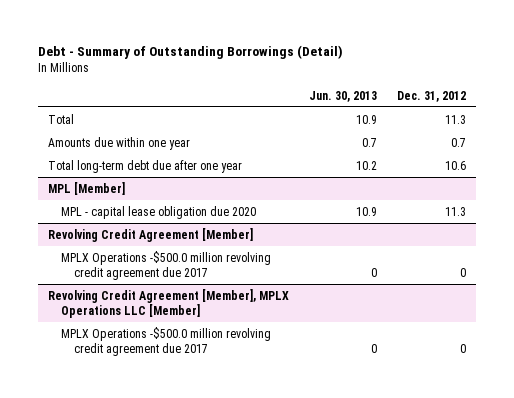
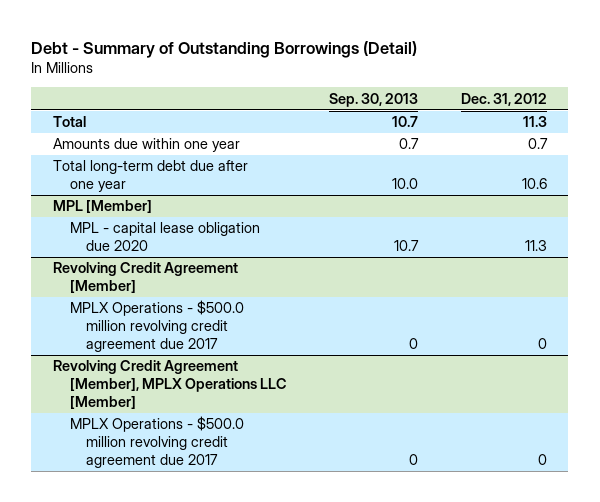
[309,90,378,102] Jun. 30, 2013 -> none
none -> [329,92,419,107] Sep. 30, 2013
[60,250,271,280] MPLX Operations -$500.0 million revolving credit agreement due 2017 -> [69,300,244,352] MPLX Operations - $500.0 million revolving credit agreement due 2017
[60,326,271,356] MPLX Operations -$500.0 million revolving credit agreement due 2017 -> [69,416,244,468] MPLX Operations - $500.0 million revolving credit agreement due 2017

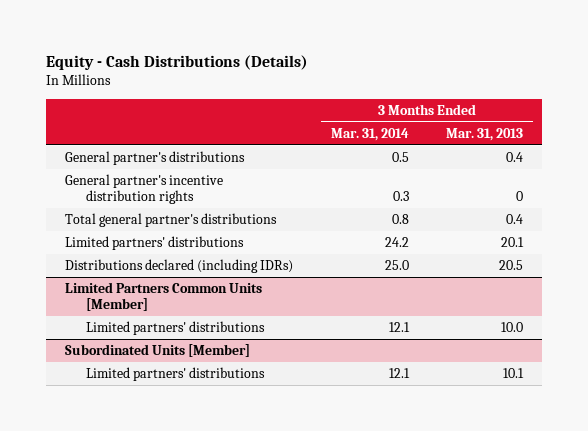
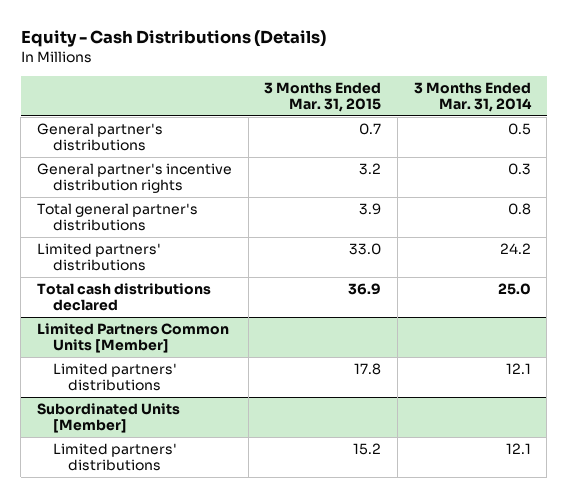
[446,127,524,141] Mar. 31, 2013 -> none
none -> [264,81,382,113] 3 Months Ended Mar. 31, 2015
[65,259,294,274] Distributions declared (including IDRs) -> [36,283,211,312] Total cash distributions declared

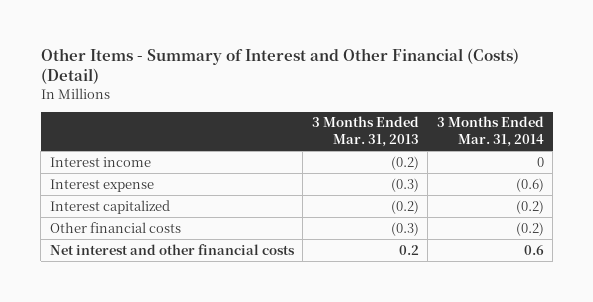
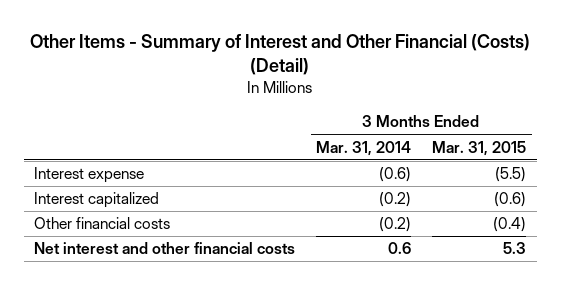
[311,116,419,148] 3 Months Ended Mar. 31, 2013 -> none
none -> [432,140,527,156] Mar. 31, 2015
[49,156,151,167] Interest income -> none

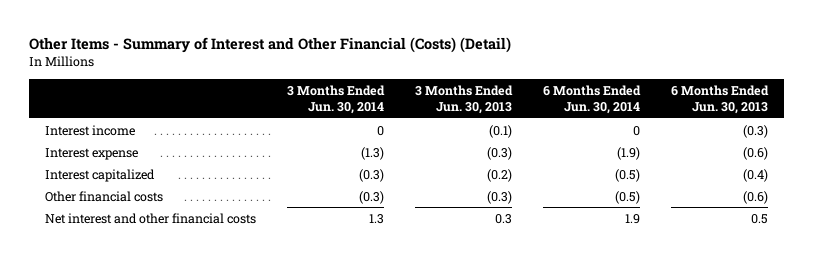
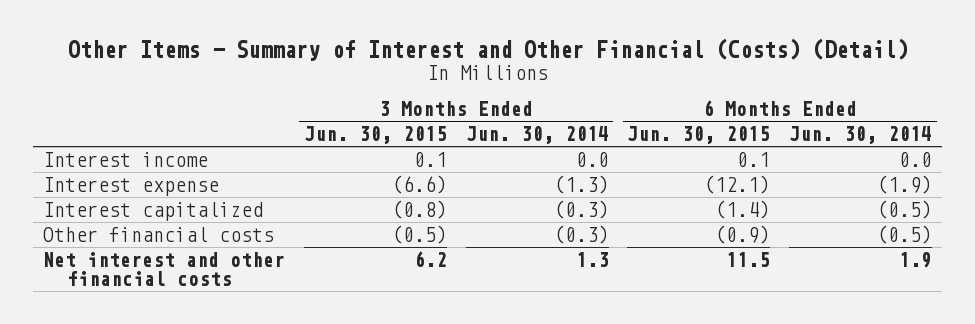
[414,84,513,115] 3 Months Ended Jun. 30, 2013 -> none
[671,84,770,115] 6 Months Ended Jun. 30, 2013 -> none
none -> [303,126,447,145] Jun. 30, 2015
none -> [627,126,771,145] Jun. 30, 2015
[376,125,384,136] 0 -> [575,152,609,168] 0.0
[632,125,640,136] 0 -> [899,152,933,168] 0.0

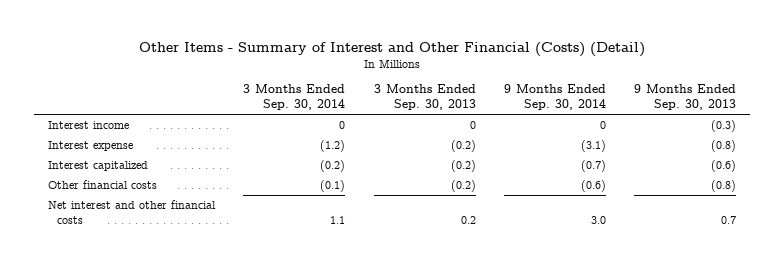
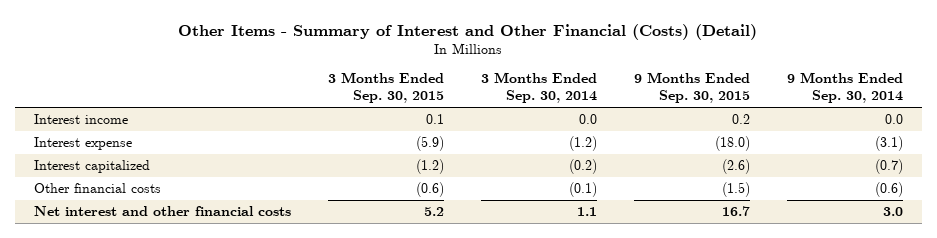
[373,84,476,111] 3 Months Ended Sep. 30, 2013 -> none
[633,84,736,111] 9 Months Ended Sep. 30, 2013 -> none
none -> [327,72,444,104] 3 Months Ended Sep. 30, 2015
none -> [634,72,751,104] 9 Months Ended Sep. 30, 2015
[339,120,346,129] 0 -> [578,114,597,125] 0.0
[599,120,606,129] 0 -> [885,114,904,125] 0.0

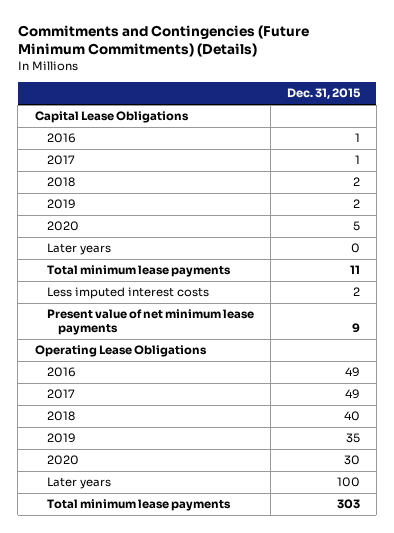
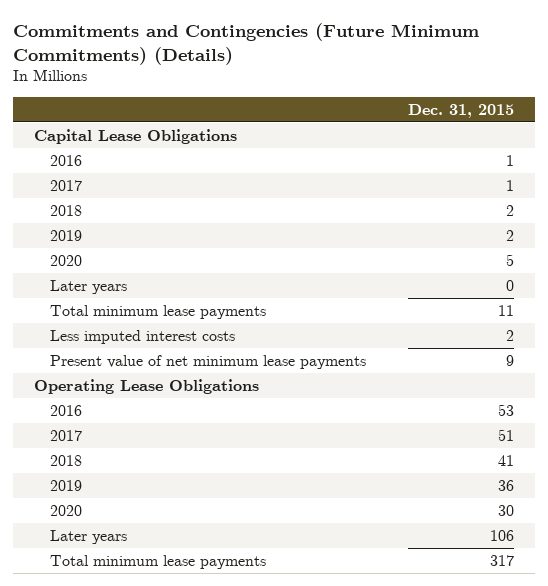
[344,367,360,378] 49 -> [498,403,515,416] 53
[344,389,360,400] 49 -> [498,428,515,441] 51
[343,411,360,422] 40 -> [498,454,515,466] 41
[345,433,360,444] 35 -> [498,479,515,491] 36
[336,477,360,488] 100 -> [490,529,515,541] 106
[336,499,360,510] 303 -> [490,554,515,566] 317

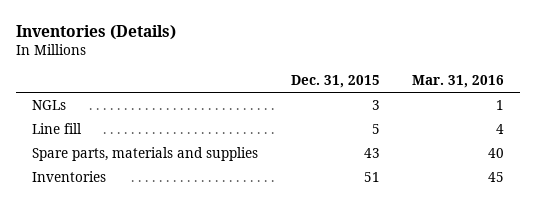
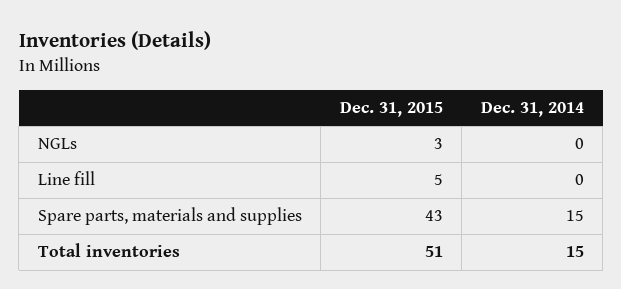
[412,74,505,88] Mar. 31, 2016 -> none
none -> [480,101,584,117] Dec. 31, 2014
[32,170,107,182] Inventories -> [37,243,180,258] Total inventories

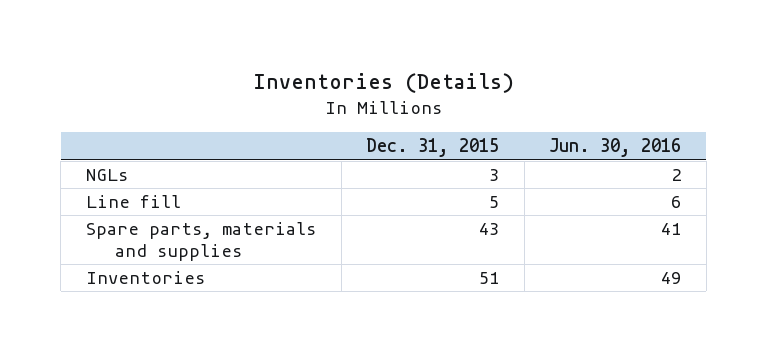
[480,101,584,117] Dec. 31, 2014 -> none
none -> [549,138,682,158] Jun. 30, 2016
[37,243,180,258] Total inventories -> [86,270,206,284] Inventories

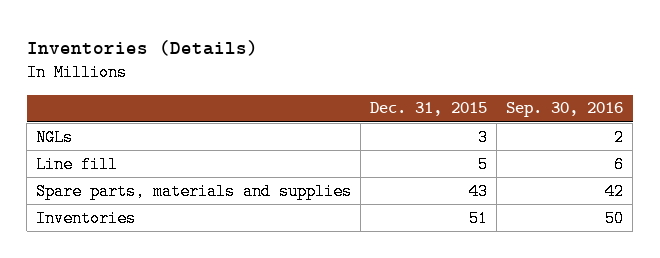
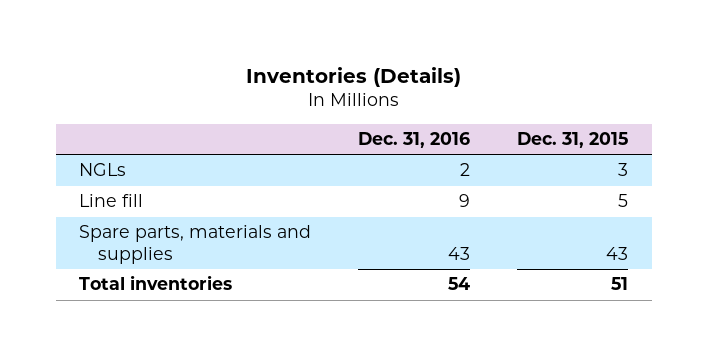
[506,102,624,118] Sep. 30, 2016 -> none
none -> [358,132,471,149] Dec. 31, 2016
[36,209,137,227] Inventories -> [79,275,233,291] Total inventories

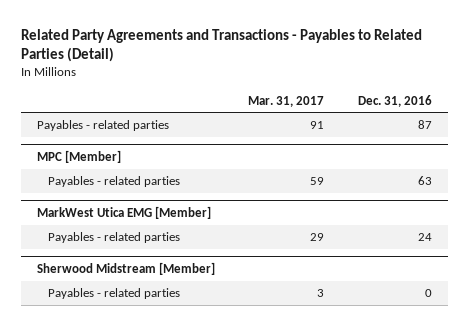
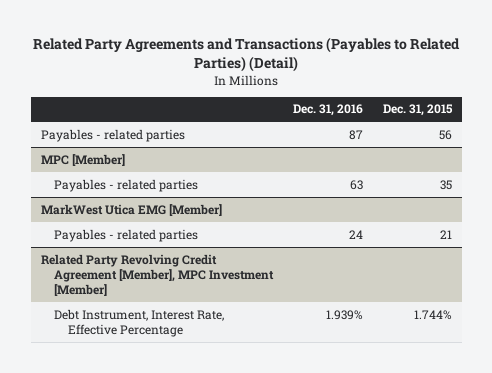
[20,28,422,63] Related Party Agreements and Transactions - Payables to Related Parties (Detail) -> [33,37,461,73] Related Party Agreements and Transactions (Payables to Related Parties) (Detail)
[248,95,325,107] Mar. 31, 2017 -> none
none -> [382,104,453,117] Dec. 31, 2015
[37,261,216,275] Sherwood Midstream [Member] -> none
[47,287,180,299] Payables - related parties -> none
none -> [40,253,275,297] Related Party Revolving Credit Agreement [Member], MPC Investment [Member]
none -> [54,308,225,337] Debt Instrument, Interest Rate, Effective Percentage

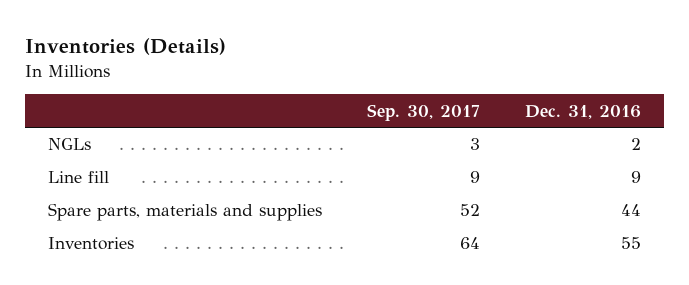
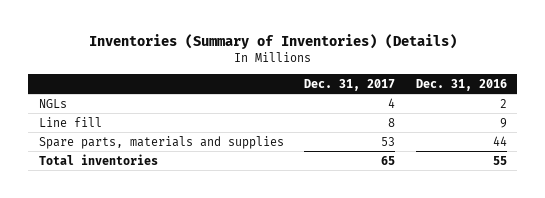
[25,37,227,55] Inventories (Details) -> [88,34,457,50] Inventories (Summary of Inventories) (Details)
[367,103,481,121] Sep. 30, 2017 -> none
none -> [304,78,396,91] Dec. 31, 2017
[47,237,134,251] Inventories -> [38,153,158,165] Total inventories

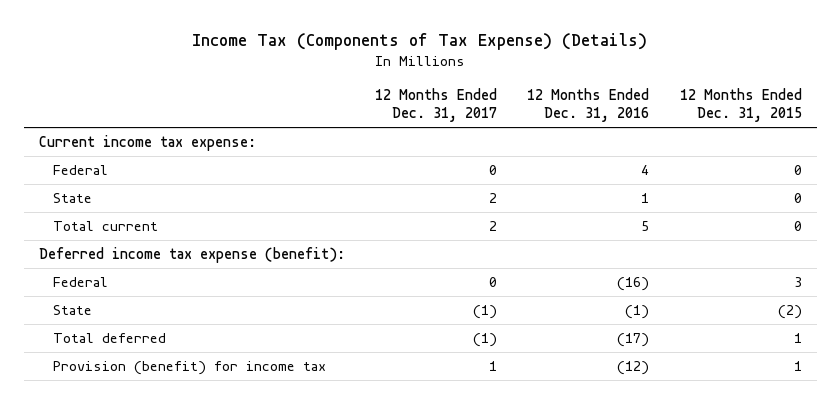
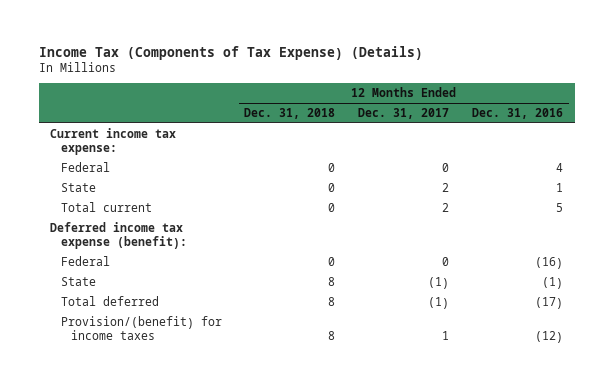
[679,87,802,123] 12 Months Ended Dec. 31, 2015 -> none
none -> [244,108,336,120] Dec. 31, 2018
[53,361,327,376] Provision (benefit) for income tax -> [60,315,222,341] Provision/(benefit) for income taxes

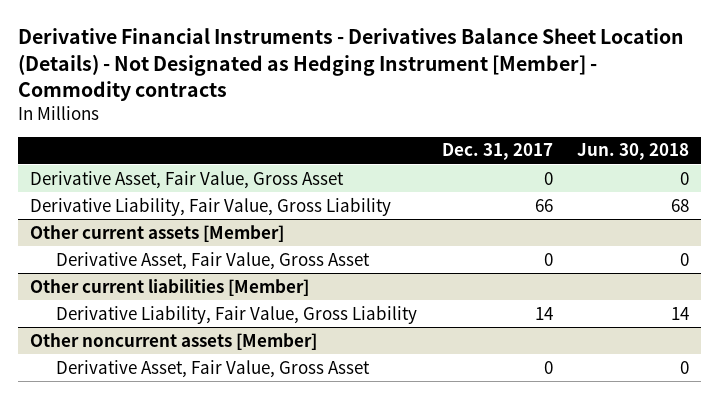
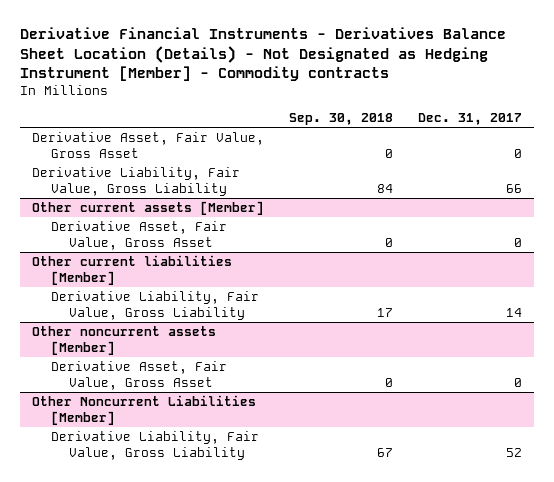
[577,143,690,161] Jun. 30, 2018 -> none
none -> [288,112,393,125] Sep. 30, 2018
none -> [32,395,257,425] Other Noncurrent Liabilities [Member]
none -> [50,431,259,460] Derivative Liability, Fair Value, Gross Liability

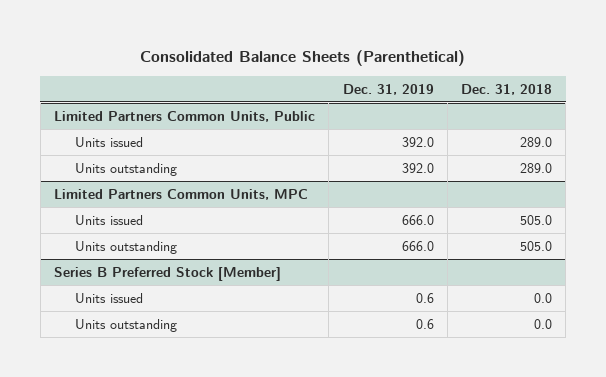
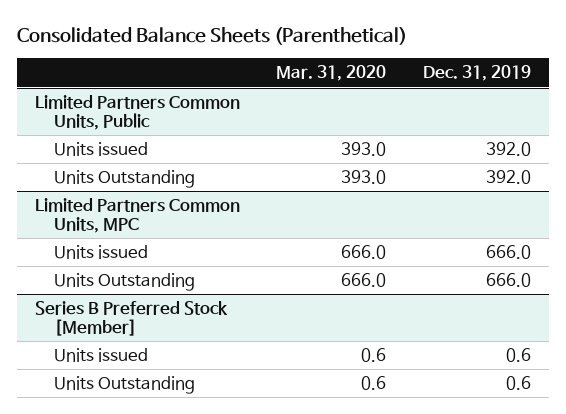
[461,83,553,95] Dec. 31, 2018 -> none
none -> [276,65,387,82] Mar. 31, 2020
[75,162,178,176] Units outstanding -> [53,169,195,188] Units Outstanding
[75,240,178,254] Units outstanding -> [53,272,195,291] Units Outstanding
[75,318,178,332] Units outstanding -> [53,375,195,394] Units Outstanding

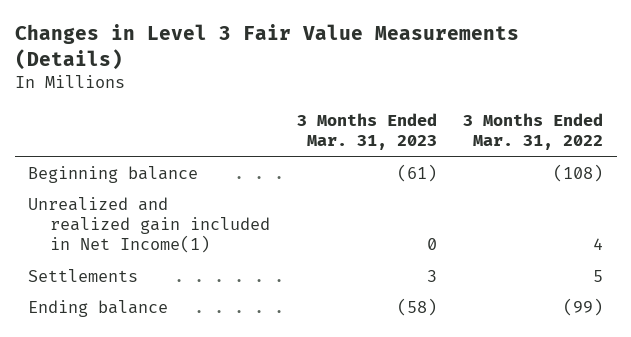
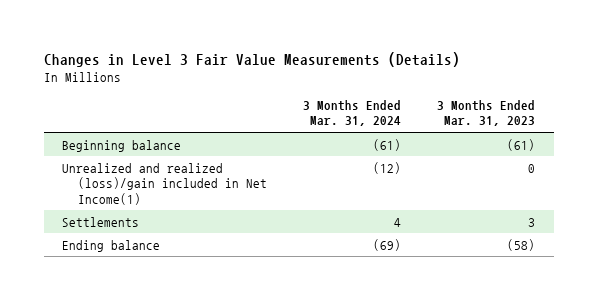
[463,113,604,151] 3 Months Ended Mar. 31, 2022 -> none
none -> [303,99,402,127] 3 Months Ended Mar. 31, 2024
[27,196,271,253] Unrealized and realized gain included in Net Income(1) -> [62,162,267,205] Unrealized and realized (loss)/gain included in Net Income(1)

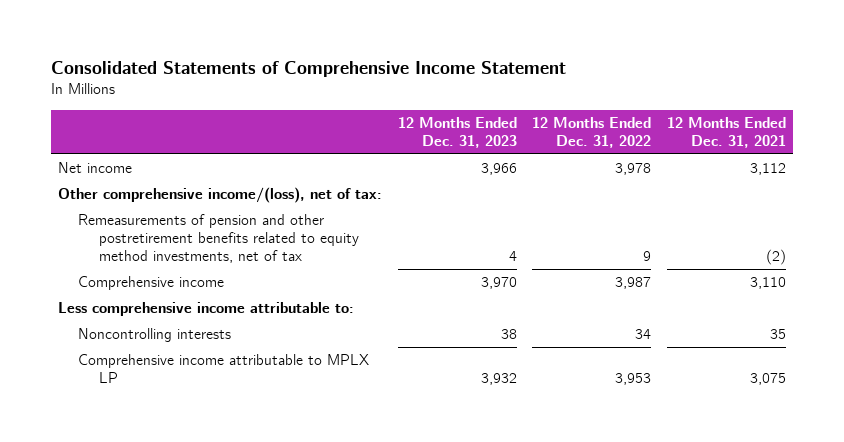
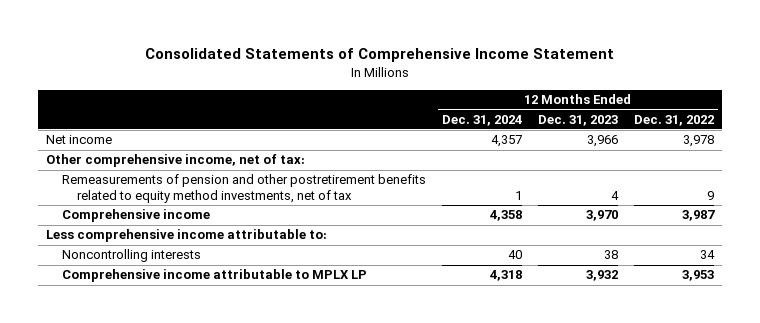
[666,116,786,148] 12 Months Ended Dec. 31, 2021 -> none
none -> [441,114,522,126] Dec. 31, 2024
[58,187,383,204] Other comprehensive income/(loss), net of tax: -> [46,154,306,168] Other comprehensive income, net of tax:

